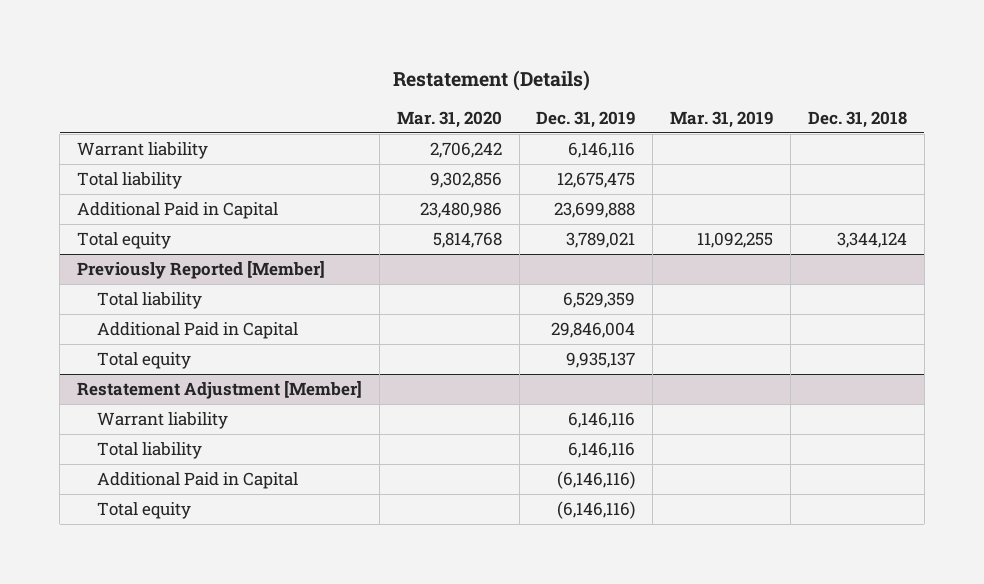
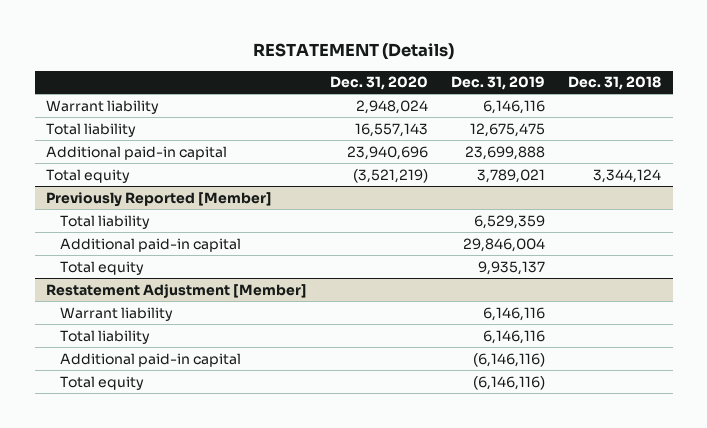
[392,70,590,92] Restatement (Details) -> [252,43,454,61] RESTATEMENT (Details)
[396,111,502,129] Mar. 31, 2020 -> none
[670,111,774,129] Mar. 31, 2019 -> none
none -> [330,76,429,91] Dec. 31, 2020
[77,201,279,219] Additional Paid in Capital -> [46,145,228,160] Additional paid-in capital
[97,321,299,339] Additional Paid in Capital -> [60,237,242,252] Additional paid-in capital
[97,471,299,489] Additional Paid in Capital -> [60,352,242,367] Additional paid-in capital

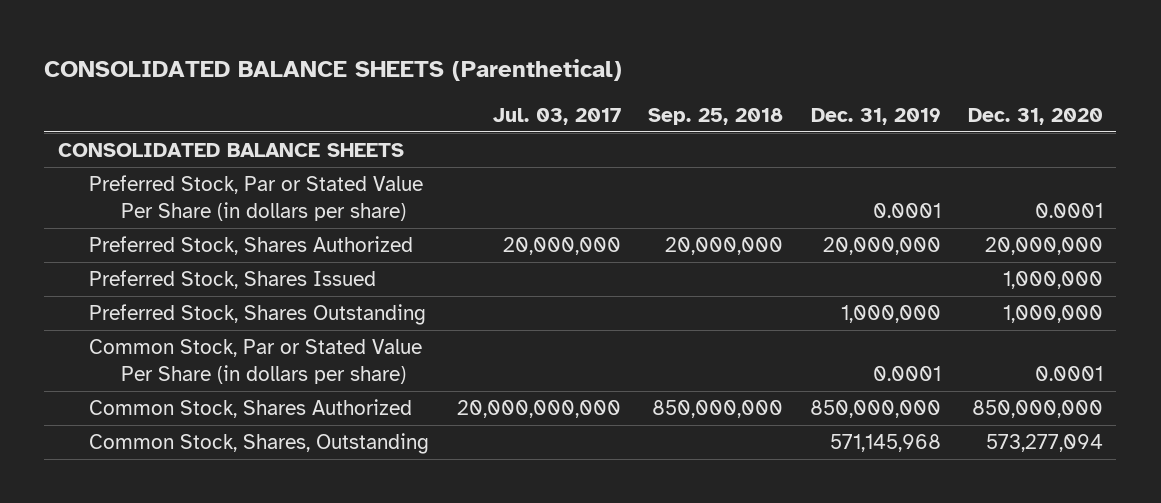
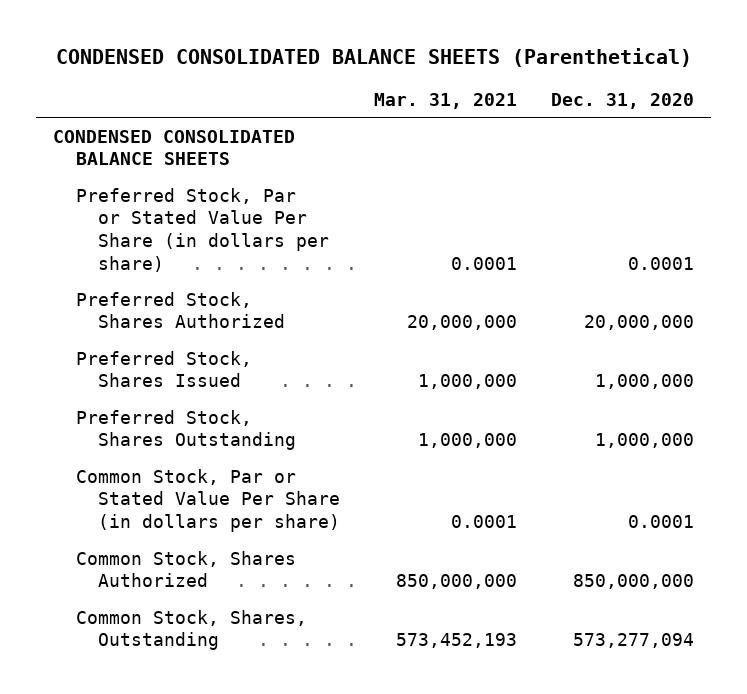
[44,58,623,81] CONSOLIDATED BALANCE SHEETS (Parenthetical) -> [55,47,692,67] CONDENSED CONSOLIDATED BALANCE SHEETS (Parenthetical)
[492,107,621,125] Jul. 03, 2017 -> none
[647,107,783,125] Sep. 25, 2018 -> none
[810,107,941,125] Dec. 31, 2019 -> none
none -> [373,92,517,109] Mar. 31, 2021
[57,143,404,158] CONSOLIDATED BALANCE SHEETS -> [53,129,296,166] CONDENSED CONSOLIDATED BALANCE SHEETS

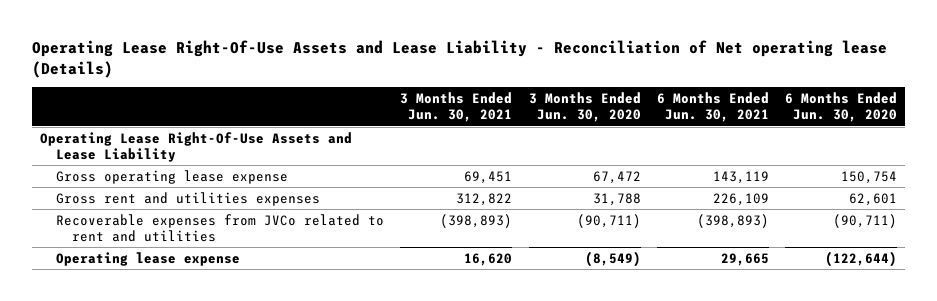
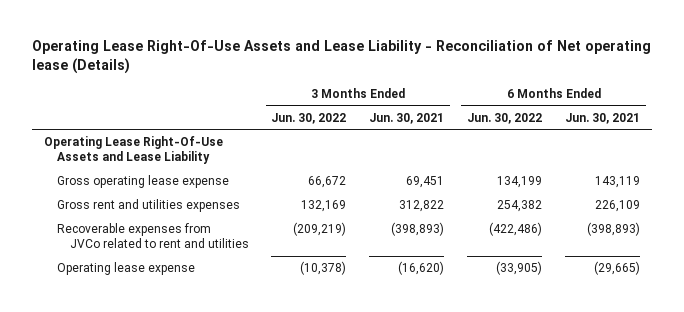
[528,92,641,123] 3 Months Ended Jun. 30, 2020 -> none
[784,92,897,123] 6 Months Ended Jun. 30, 2020 -> none
none -> [271,112,347,124] Jun. 30, 2022
none -> [467,112,543,124] Jun. 30, 2022
[464,252,513,266] 16,620 -> [398,261,445,276] (16,620)
[720,252,769,266] 29,665 -> [594,261,641,276] (29,665)

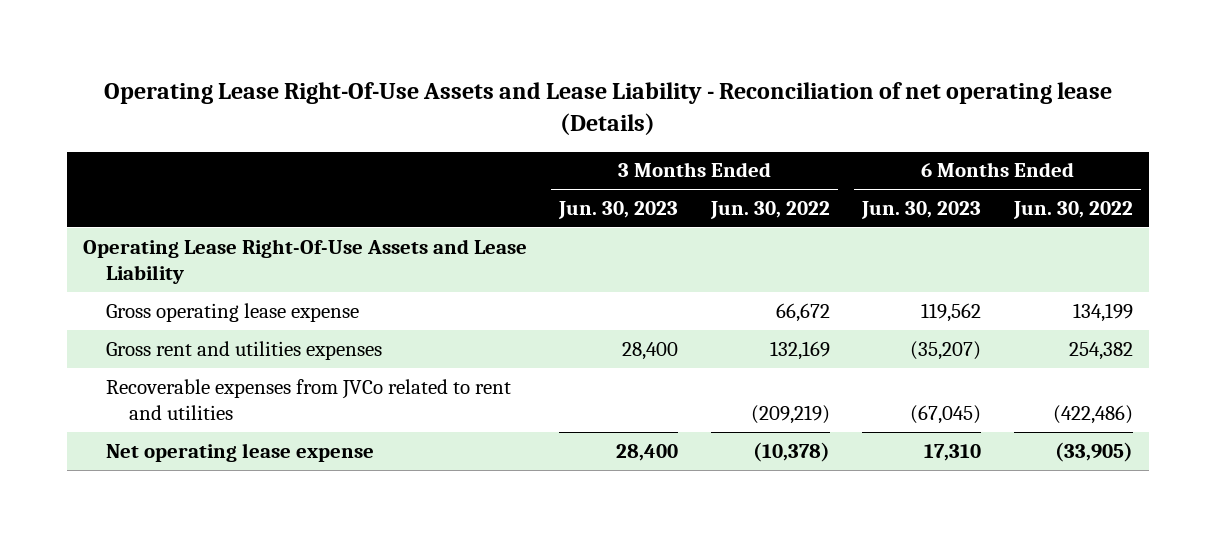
[32,40,652,74] Operating Lease Right-Of-Use Assets and Lease Liability - Reconciliation of Net operating lease (Details) -> [103,81,1112,135] Operating Lease Right-Of-Use Assets and Lease Liability - Reconciliation of net operating lease (Details)
[369,112,445,124] Jun. 30, 2021 -> none
[565,112,641,124] Jun. 30, 2021 -> none
none -> [558,200,679,219] Jun. 30, 2023
none -> [861,200,982,219] Jun. 30, 2023
[56,262,195,276] Operating lease expense -> [106,442,375,462] Net operating lease expense

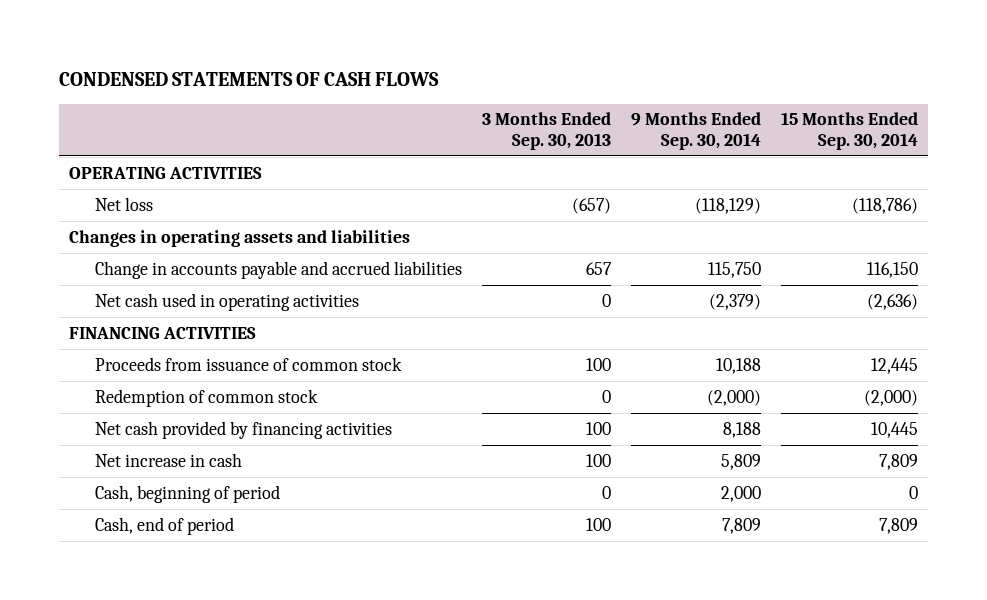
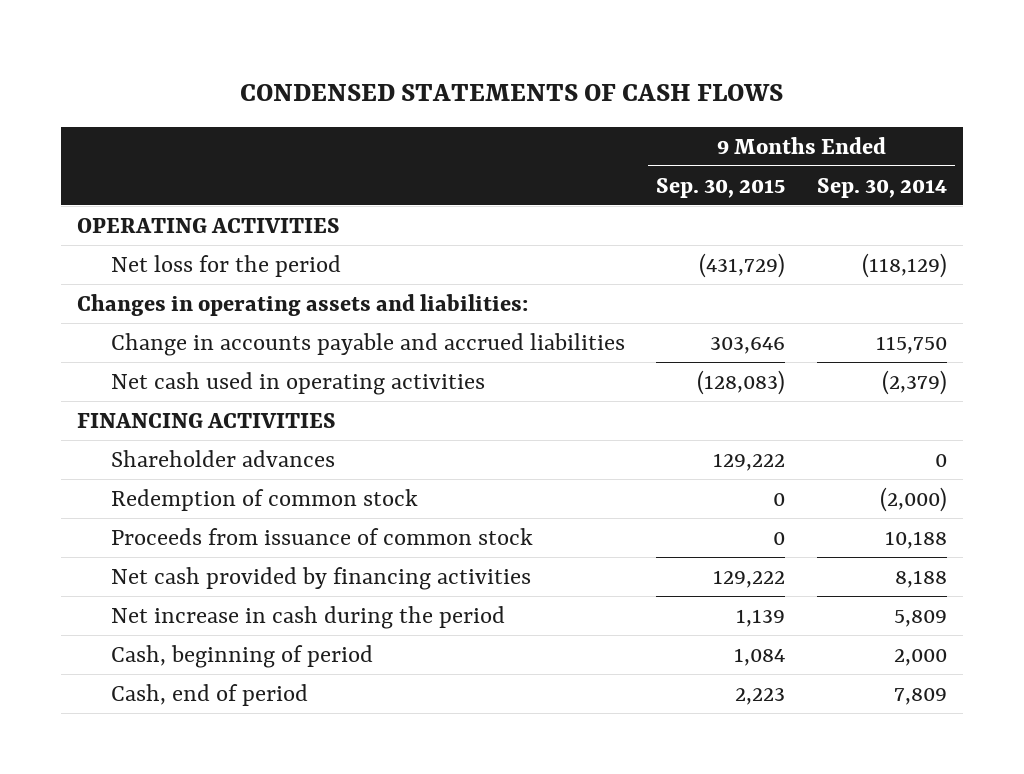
[482,112,612,150] 3 Months Ended Sep. 30, 2013 -> none
[781,112,919,150] 15 Months Ended Sep. 30, 2014 -> none
none -> [656,177,786,198] Sep. 30, 2015
[95,196,154,211] Net loss -> [110,254,341,277] Net loss for the period
[69,229,411,247] Changes in operating assets and liabilities -> [77,293,529,316] Changes in operating assets and liabilities:
none -> [110,449,335,467] Shareholder advances
[95,356,403,371] Proceeds from issuance of common stock -> [110,527,533,545] Proceeds from issuance of common stock
[95,452,243,467] Net increase in cash -> [110,605,505,629] Net increase in cash during the period

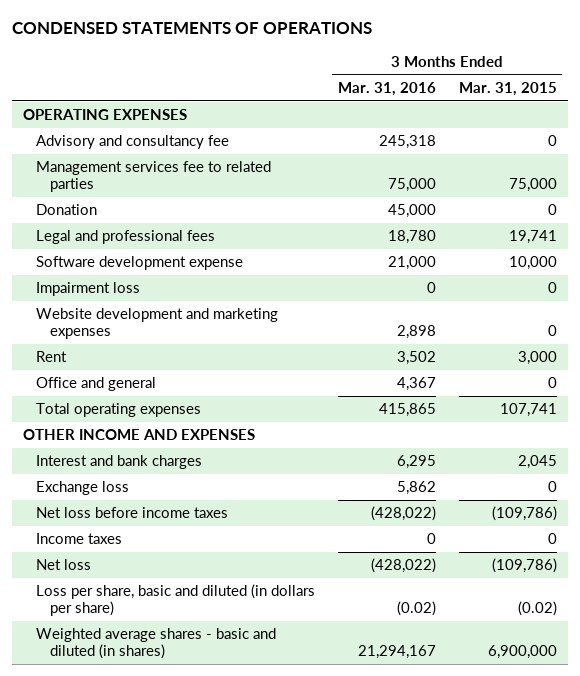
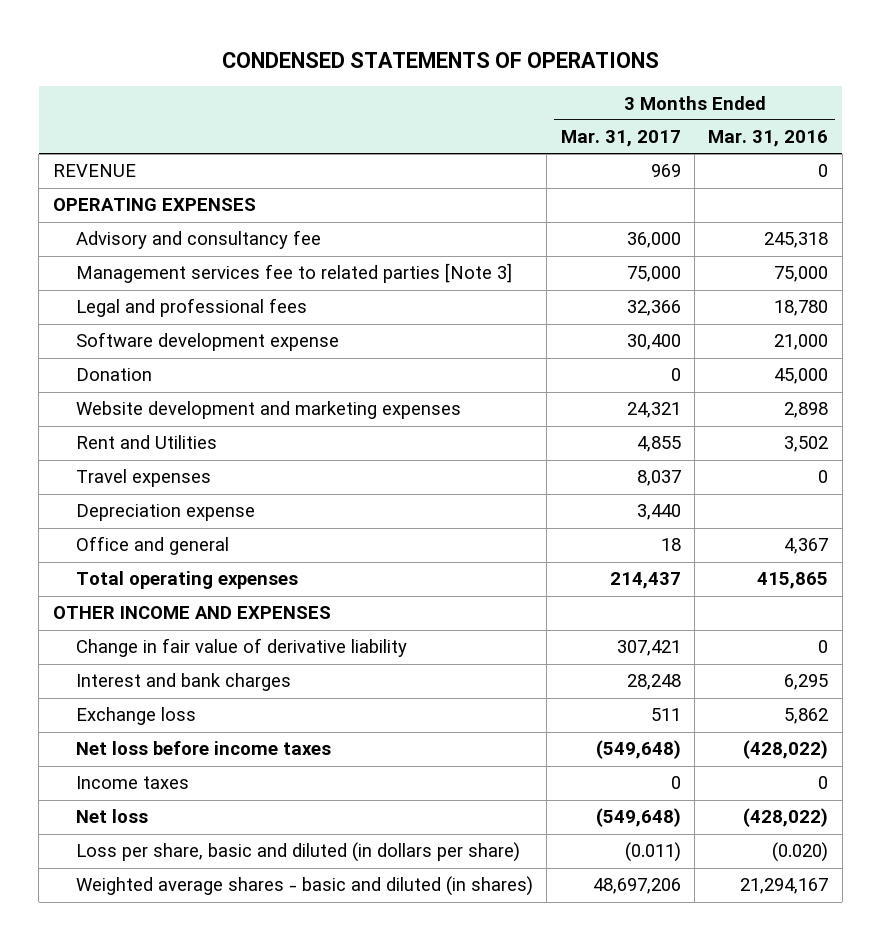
[458,82,557,97] Mar. 31, 2015 -> none
none -> [560,130,681,148] Mar. 31, 2017
none -> [52,164,136,178] REVENUE
[36,161,272,193] Management services fee to related parties -> [75,263,512,284] Management services fee to related parties [Note 3]
[36,282,141,297] Impairment loss -> none
[36,204,98,216] Donation -> [75,368,152,382] Donation
[36,351,68,363] Rent -> [75,435,217,450] Rent and Utilities
none -> [75,469,211,488] Travel expenses
none -> [75,504,255,522] Depreciation expense
none -> [75,638,407,658] Change in fair value of derivative liability
[397,601,437,617] (0.02) -> [772,842,829,863] (0.020)

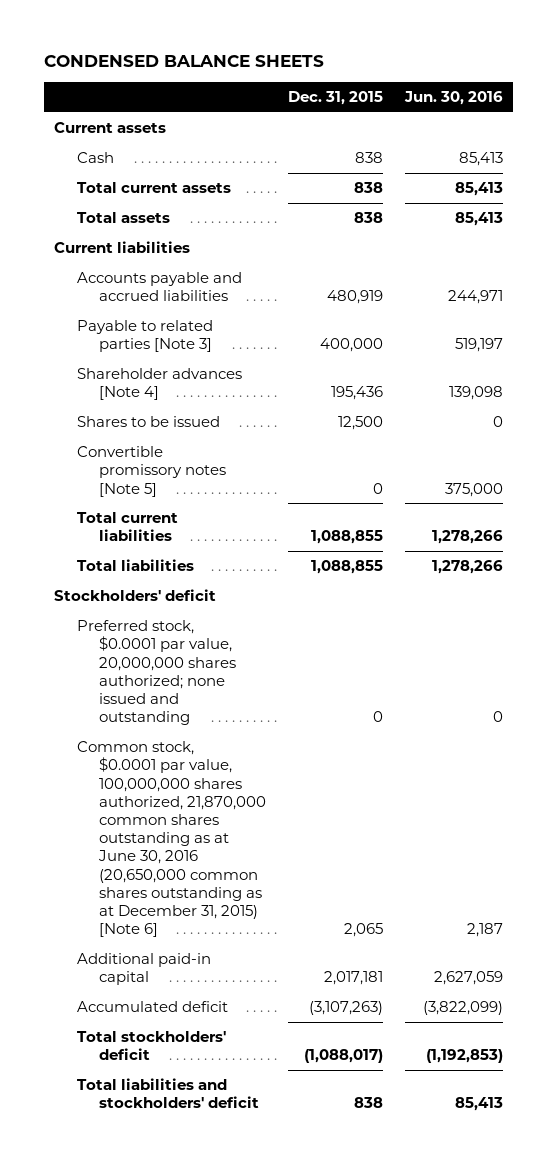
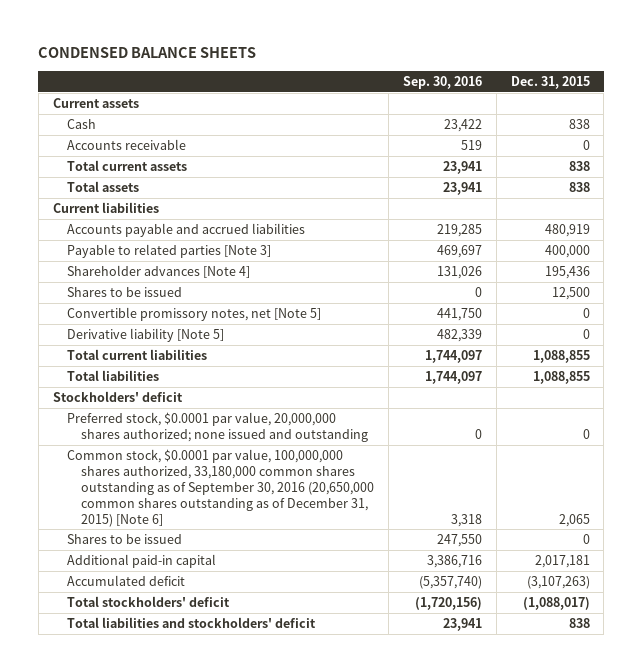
[403,90,503,105] Jun. 30, 2016 -> none
none -> [402,75,482,89] Sep. 30, 2016
none -> [67,139,187,151] Accounts receivable
[76,446,227,497] Convertible promissory notes [Note 5] -> [67,307,322,322] Convertible promissory notes, net [Note 5]
none -> [67,328,225,343] Derivative liability [Note 5]
[76,741,267,938] Common stock, $0.0001 par value, 100,000,000 shares authorized, 21,870,000 common shares outstanding as at June 30, 2016 (20,650,000 common shares outstanding as at December 31, 2015) [Note 6] -> [67,449,375,527] Common stock, $0.0001 par value, 100,000,000 shares authorized, 33,180,000 common shares outstanding as of September 30, 2016 (20,650,000 common shares outstanding as of December 31, 2015) [Note 6]
none -> [67,534,183,545] Shares to be issued

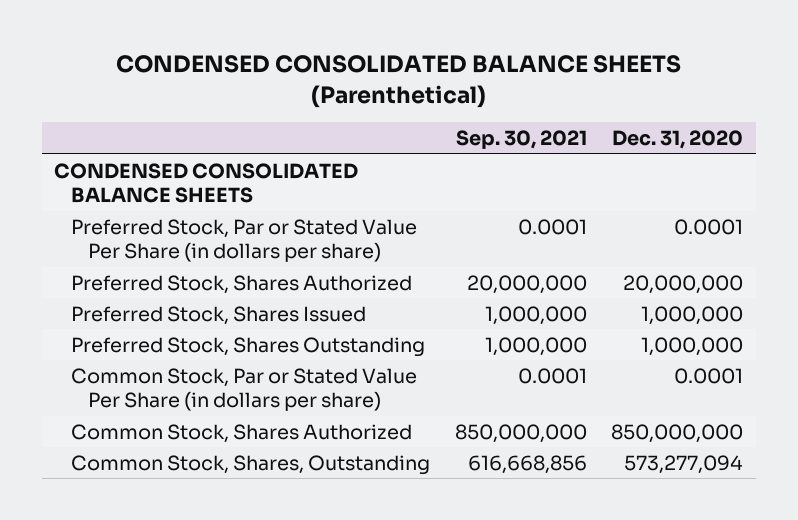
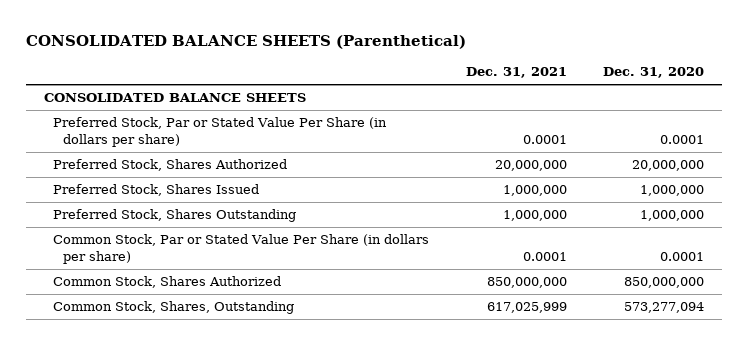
[115,55,681,108] CONDENSED CONSOLIDATED BALANCE SHEETS (Parenthetical) -> [26,35,467,50] CONSOLIDATED BALANCE SHEETS (Parenthetical)
[455,130,587,150] Sep. 30, 2021 -> none
none -> [465,67,567,79] Dec. 31, 2021
[54,162,359,204] CONDENSED CONSOLIDATED BALANCE SHEETS -> [44,93,307,103] CONSOLIDATED BALANCE SHEETS

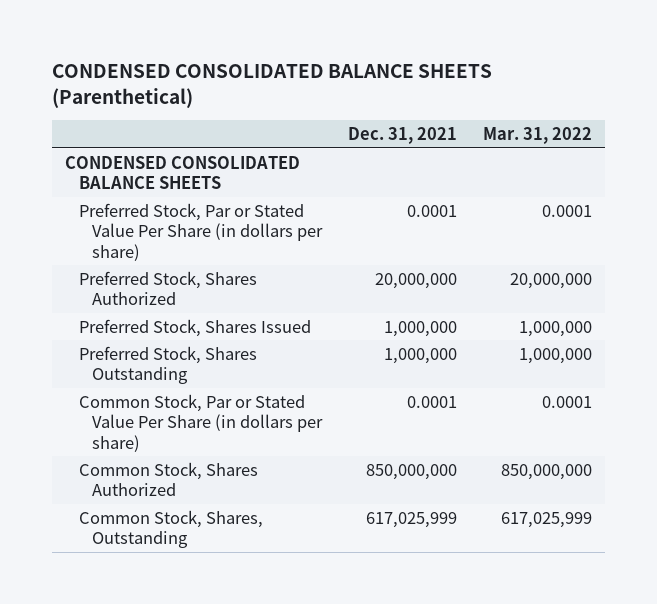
[26,35,467,50] CONSOLIDATED BALANCE SHEETS (Parenthetical) -> [52,64,493,108] CONDENSED CONSOLIDATED BALANCE SHEETS (Parenthetical)
[602,67,704,79] Dec. 31, 2020 -> none
none -> [482,126,592,144] Mar. 31, 2022
[44,93,307,103] CONSOLIDATED BALANCE SHEETS -> [65,155,301,190] CONDENSED CONSOLIDATED BALANCE SHEETS

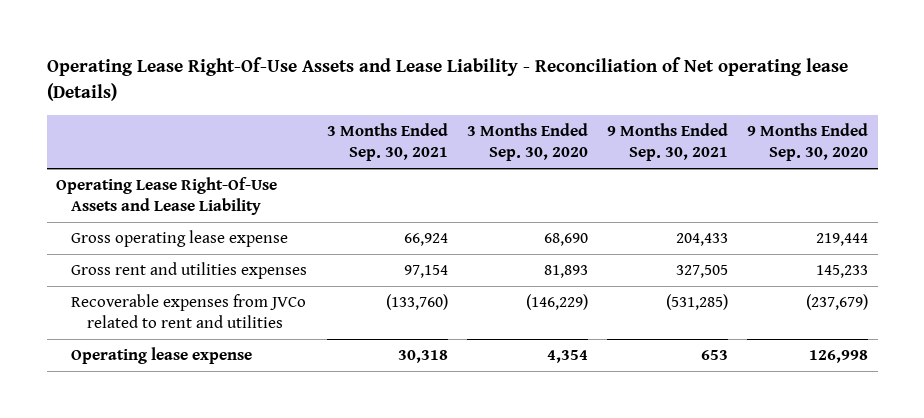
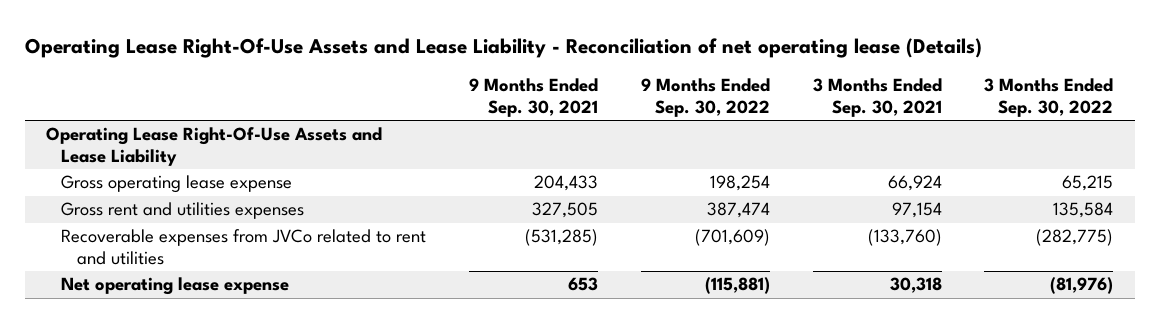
[46,57,848,102] Operating Lease Right-Of-Use Assets and Lease Liability - Reconciliation of Net operating lease (Details) -> [24,38,982,59] Operating Lease Right-Of-Use Assets and Lease Liability - Reconciliation of net operating lease (Details)
[466,123,588,162] 3 Months Ended Sep. 30, 2020 -> none
[747,123,869,162] 9 Months Ended Sep. 30, 2020 -> none
none -> [640,78,770,117] 9 Months Ended Sep. 30, 2022
none -> [984,78,1114,117] 3 Months Ended Sep. 30, 2022
[71,347,253,365] Operating lease expense -> [61,277,290,296] Net operating lease expense

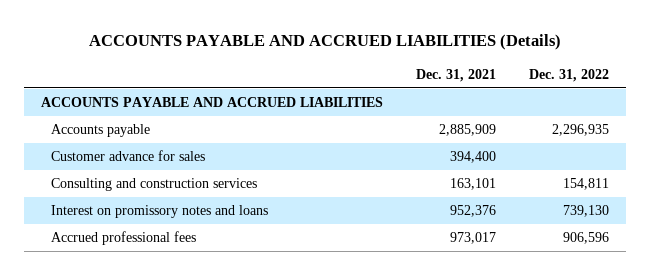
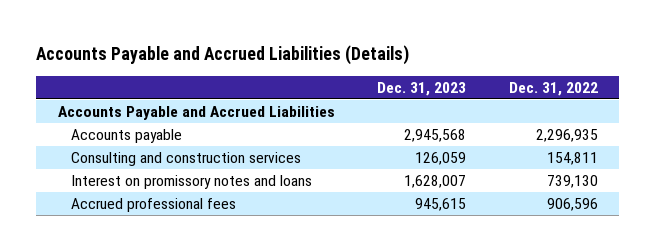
[89,34,562,51] ACCOUNTS PAYABLE AND ACCRUED LIABILITIES (Details) -> [36,45,410,66] Accounts Payable and Accrued Liabilities (Details)
[416,68,497,82] Dec. 31, 2021 -> none
none -> [377,81,467,96] Dec. 31, 2023
[40,97,383,108] ACCOUNTS PAYABLE AND ACCRUED LIABILITIES -> [57,106,335,121] Accounts Payable and Accrued Liabilities
[51,150,206,162] Customer advance for sales -> none

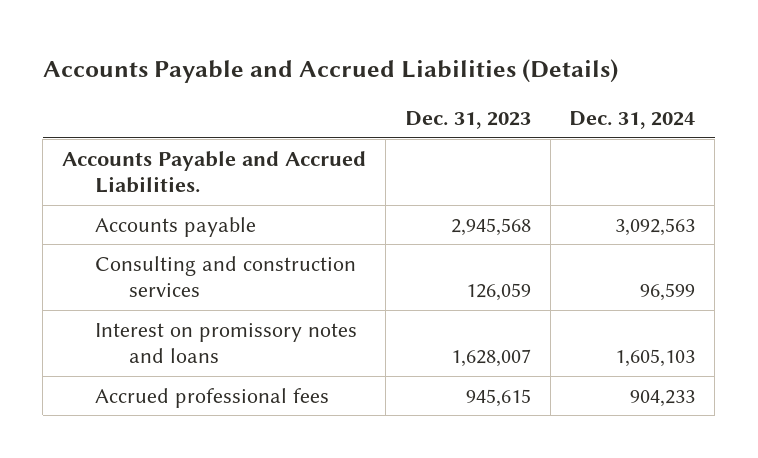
[508,81,598,96] Dec. 31, 2022 -> none
none -> [569,111,696,130] Dec. 31, 2024
[57,106,335,121] Accounts Payable and Accrued Liabilities -> [62,150,367,194] Accounts Payable and Accrued Liabilities.

